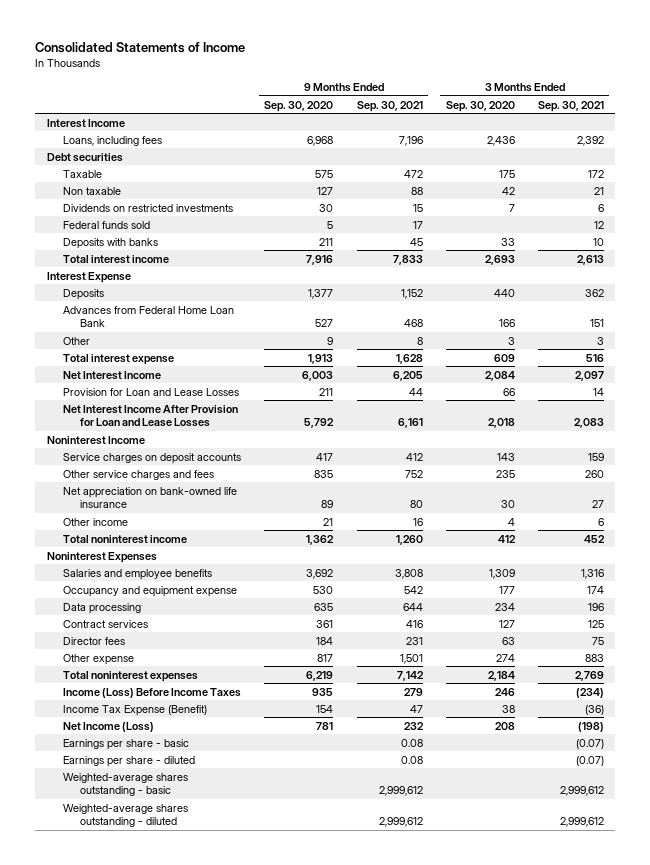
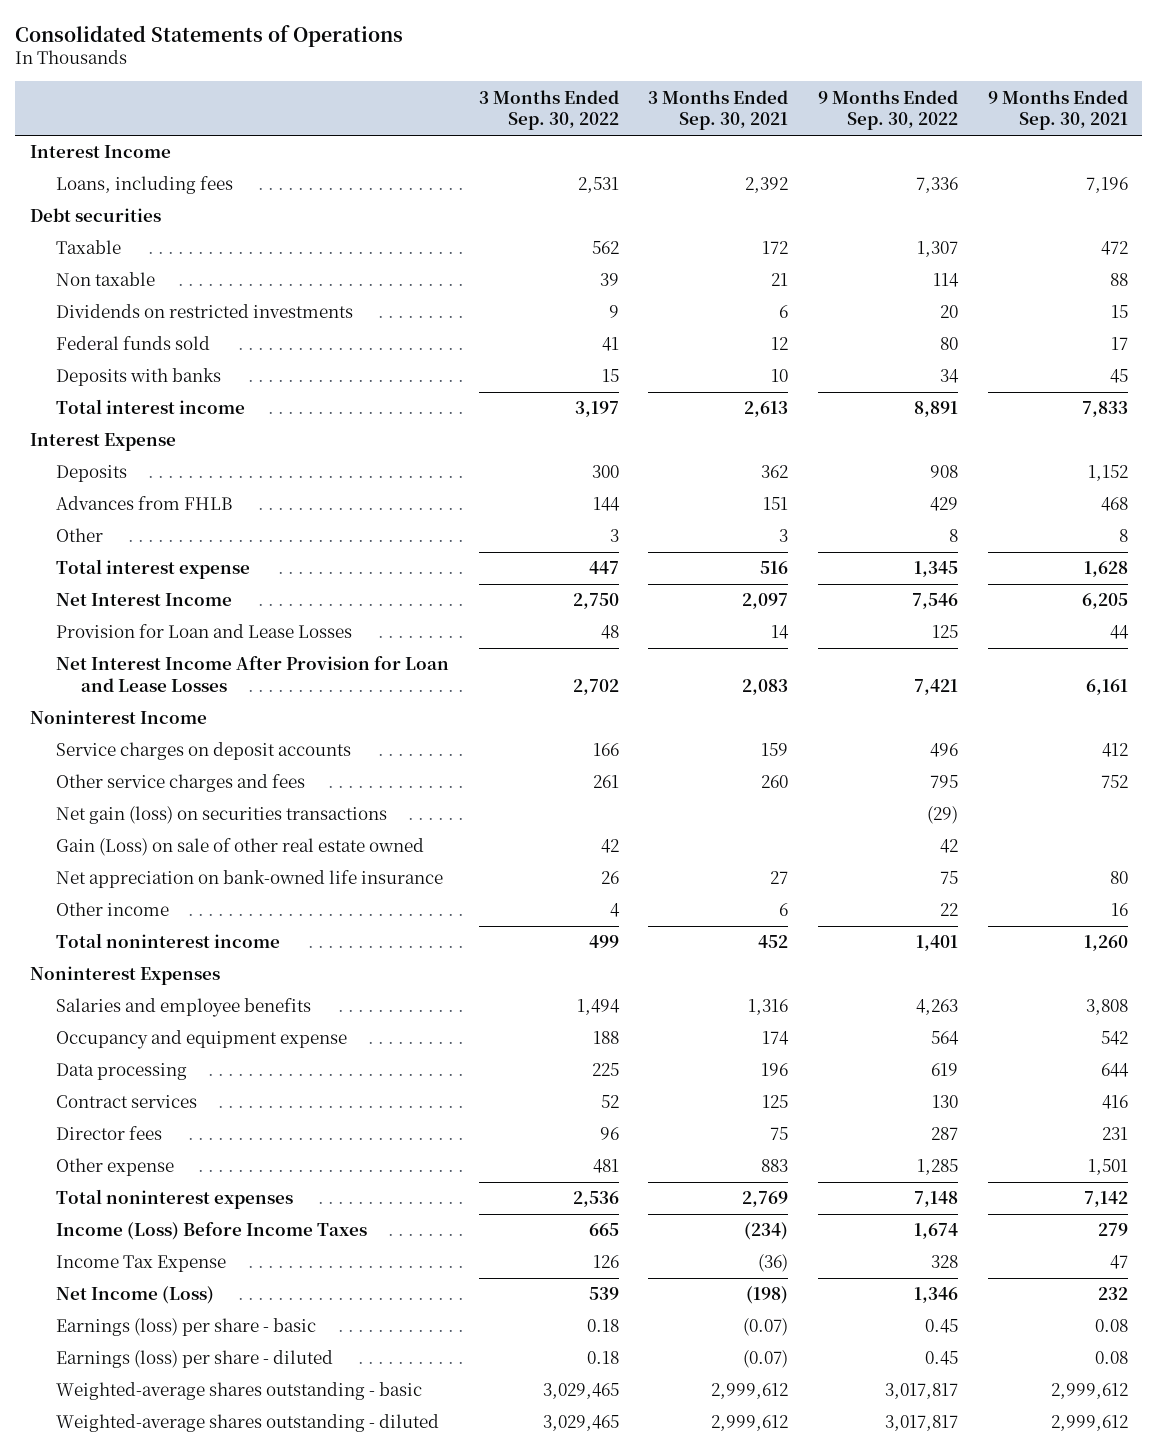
[35,42,246,54] Consolidated Statements of Income -> [15,24,404,47] Consolidated Statements of Operations
[264,100,334,112] Sep. 30, 2020 -> none
[445,100,515,112] Sep. 30, 2020 -> none
none -> [478,89,619,131] 3 Months Ended Sep. 30, 2022
none -> [817,89,958,131] 9 Months Ended Sep. 30, 2022
[63,305,235,327] Advances from Federal Home Loan Bank -> [55,496,232,511] Advances from FHLB
none -> [55,806,387,825] Net gain (loss) on securities transactions
none -> [55,838,424,857] Gain (Loss) on sale of other real estate owned
[63,704,208,716] Income Tax Expense (Benefit) -> [55,1255,226,1273] Income Tax Expense
[63,738,190,750] Earnings per share - basic -> [55,1318,316,1337] Earnings (loss) per share - basic
[63,755,196,767] Earnings per share - diluted -> [55,1350,333,1369] Earnings (loss) per share - diluted

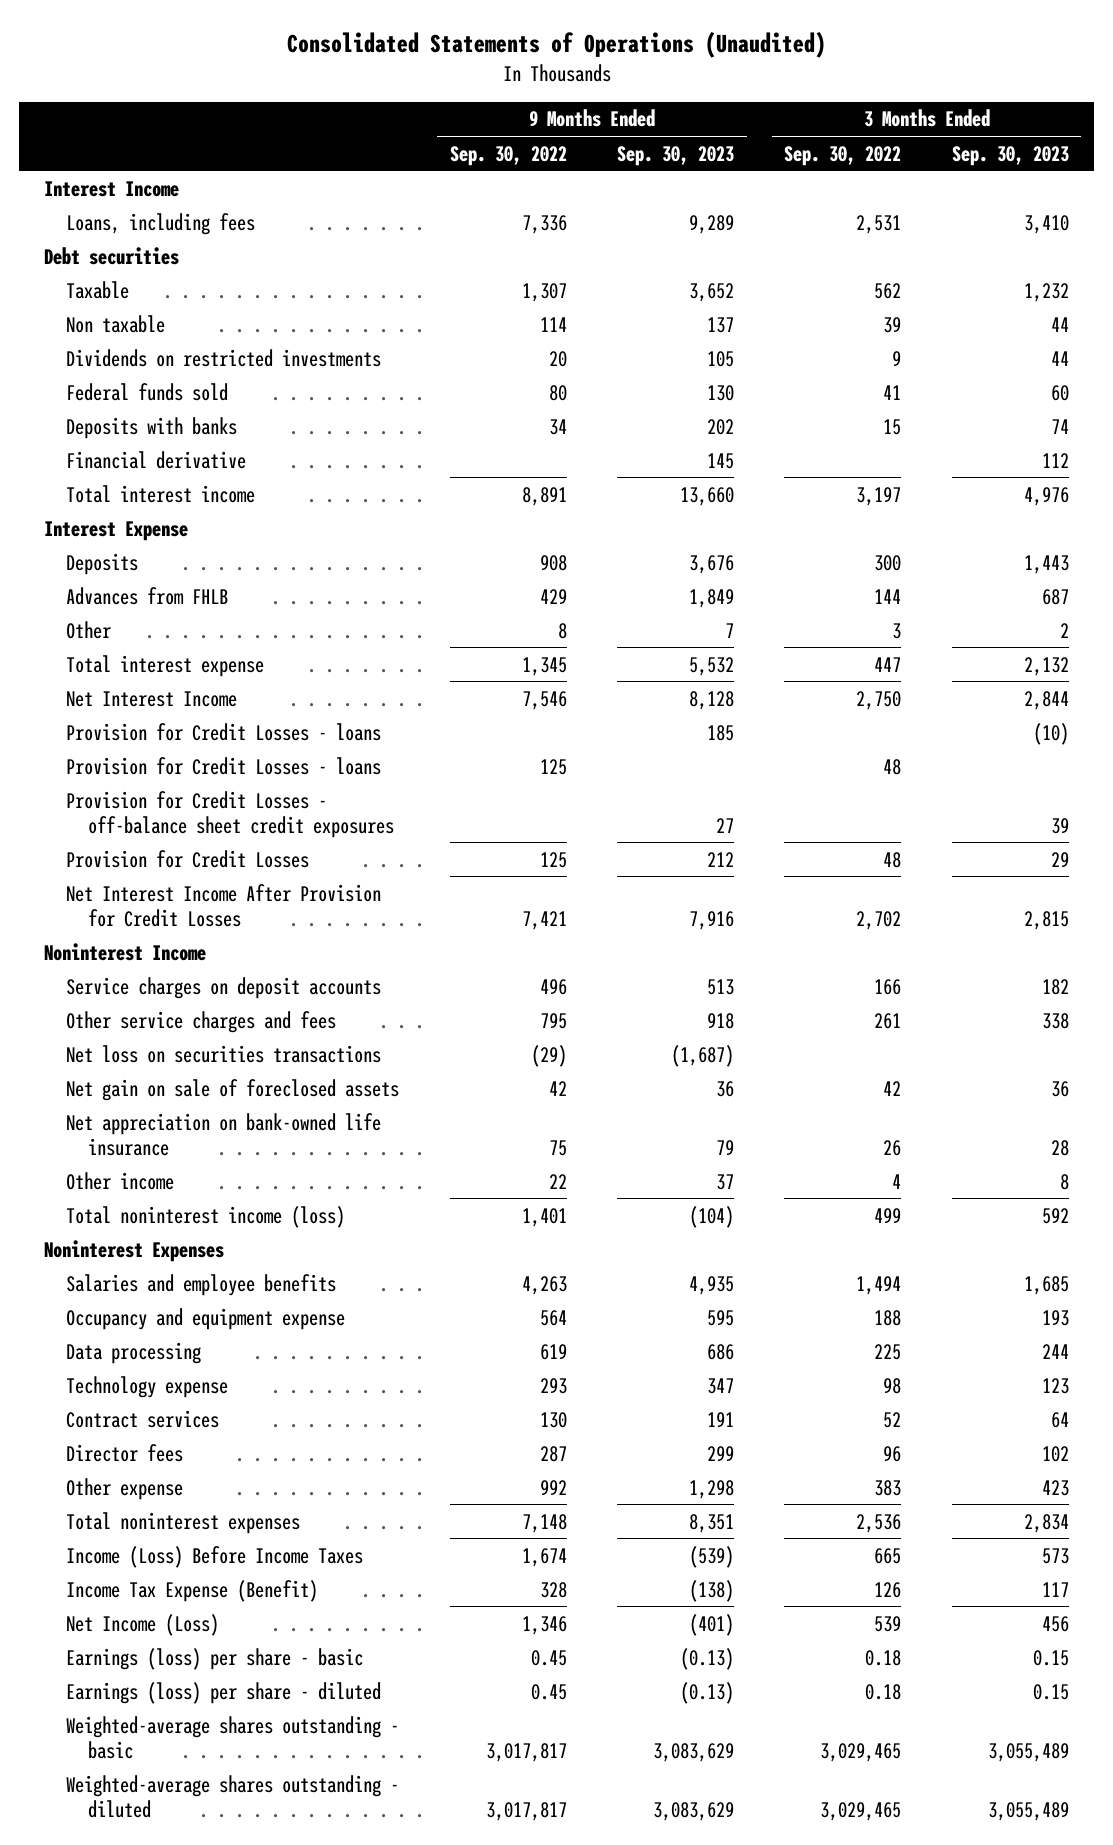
[15,24,404,47] Consolidated Statements of Operations -> [286,30,826,58] Consolidated Statements of Operations (Unaudited)
[648,89,789,131] 3 Months Ended Sep. 30, 2021 -> none
[987,89,1128,131] 9 Months Ended Sep. 30, 2021 -> none
none -> [616,145,734,166] Sep. 30, 2023
none -> [951,145,1069,166] Sep. 30, 2023
none -> [66,450,247,469] Financial derivative
none -> [66,722,382,741] Provision for Credit Losses - loans
[55,624,352,639] Provision for Loan and Lease Losses -> [66,756,382,775] Provision for Credit Losses - loans
none -> [66,790,395,838] Provision for Credit Losses - off-balance sheet credit exposures
none -> [66,849,310,868] Provision for Credit Losses
[55,656,449,693] Net Interest Income After Provision for Loan and Lease Losses -> [66,883,382,927] Net Interest Income After Provision for Credit Losses
[55,806,387,825] Net gain (loss) on securities transactions -> [66,1044,382,1063] Net loss on securities transactions
[55,838,424,857] Gain (Loss) on sale of other real estate owned -> [66,1078,400,1101] Net gain on sale of foreclosed assets
[55,933,280,949] Total noninterest income -> [66,1205,346,1228] Total noninterest income (loss)
none -> [66,1375,229,1398] Technology expense
[592,1159,619,1174] 481 -> [874,1479,902,1496] 383
[916,1159,958,1176] 1,285 -> [539,1479,567,1495] 992
[55,1255,226,1273] Income Tax Expense -> [66,1579,319,1602] Income Tax Expense (Benefit)

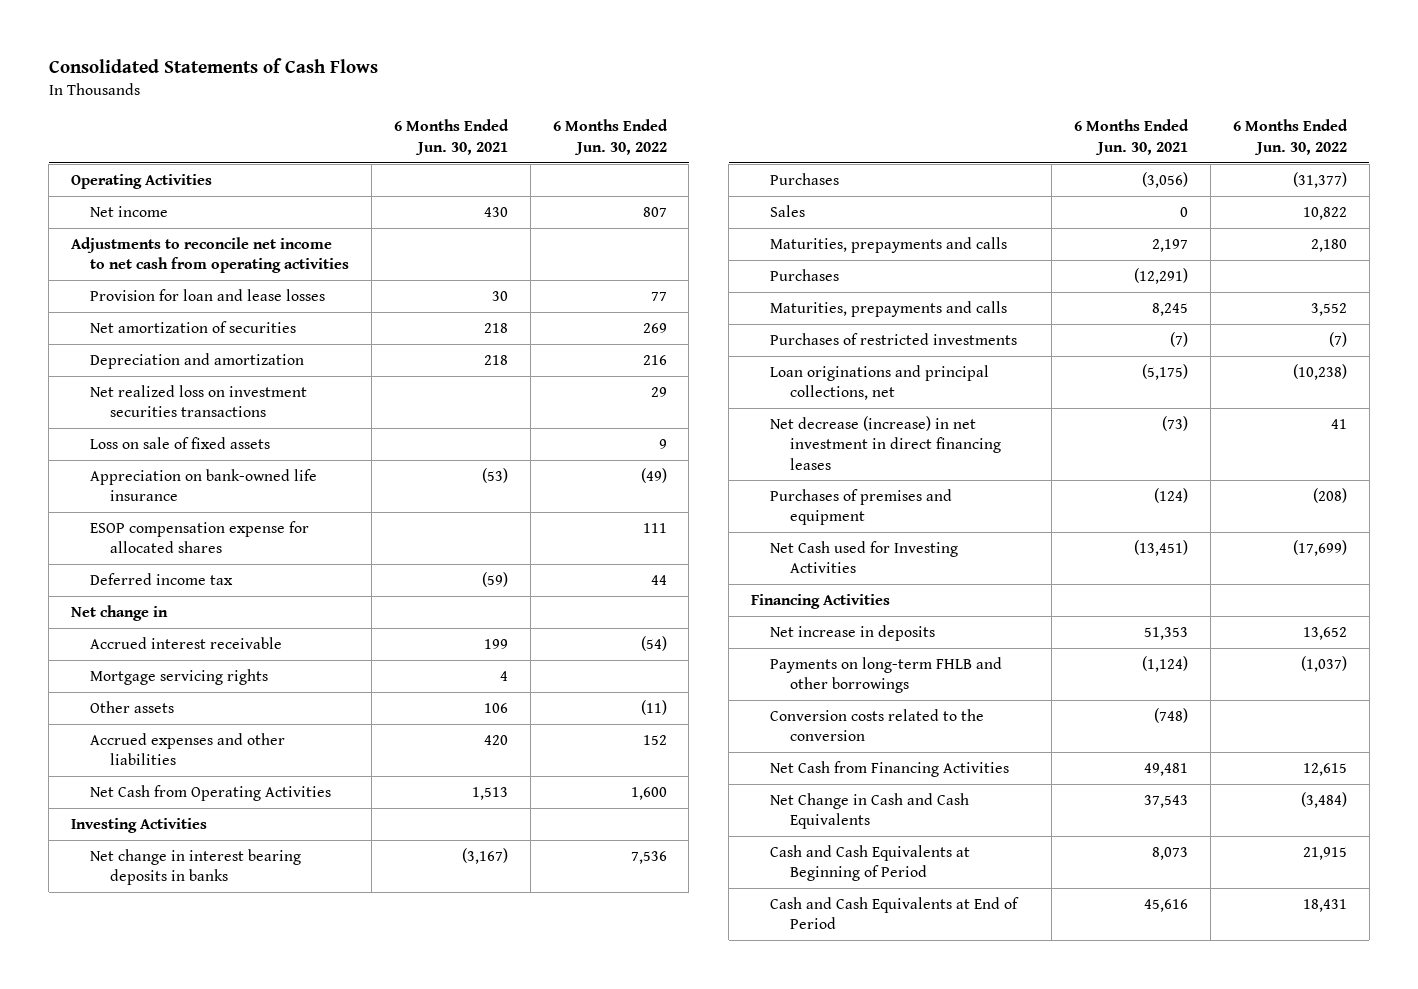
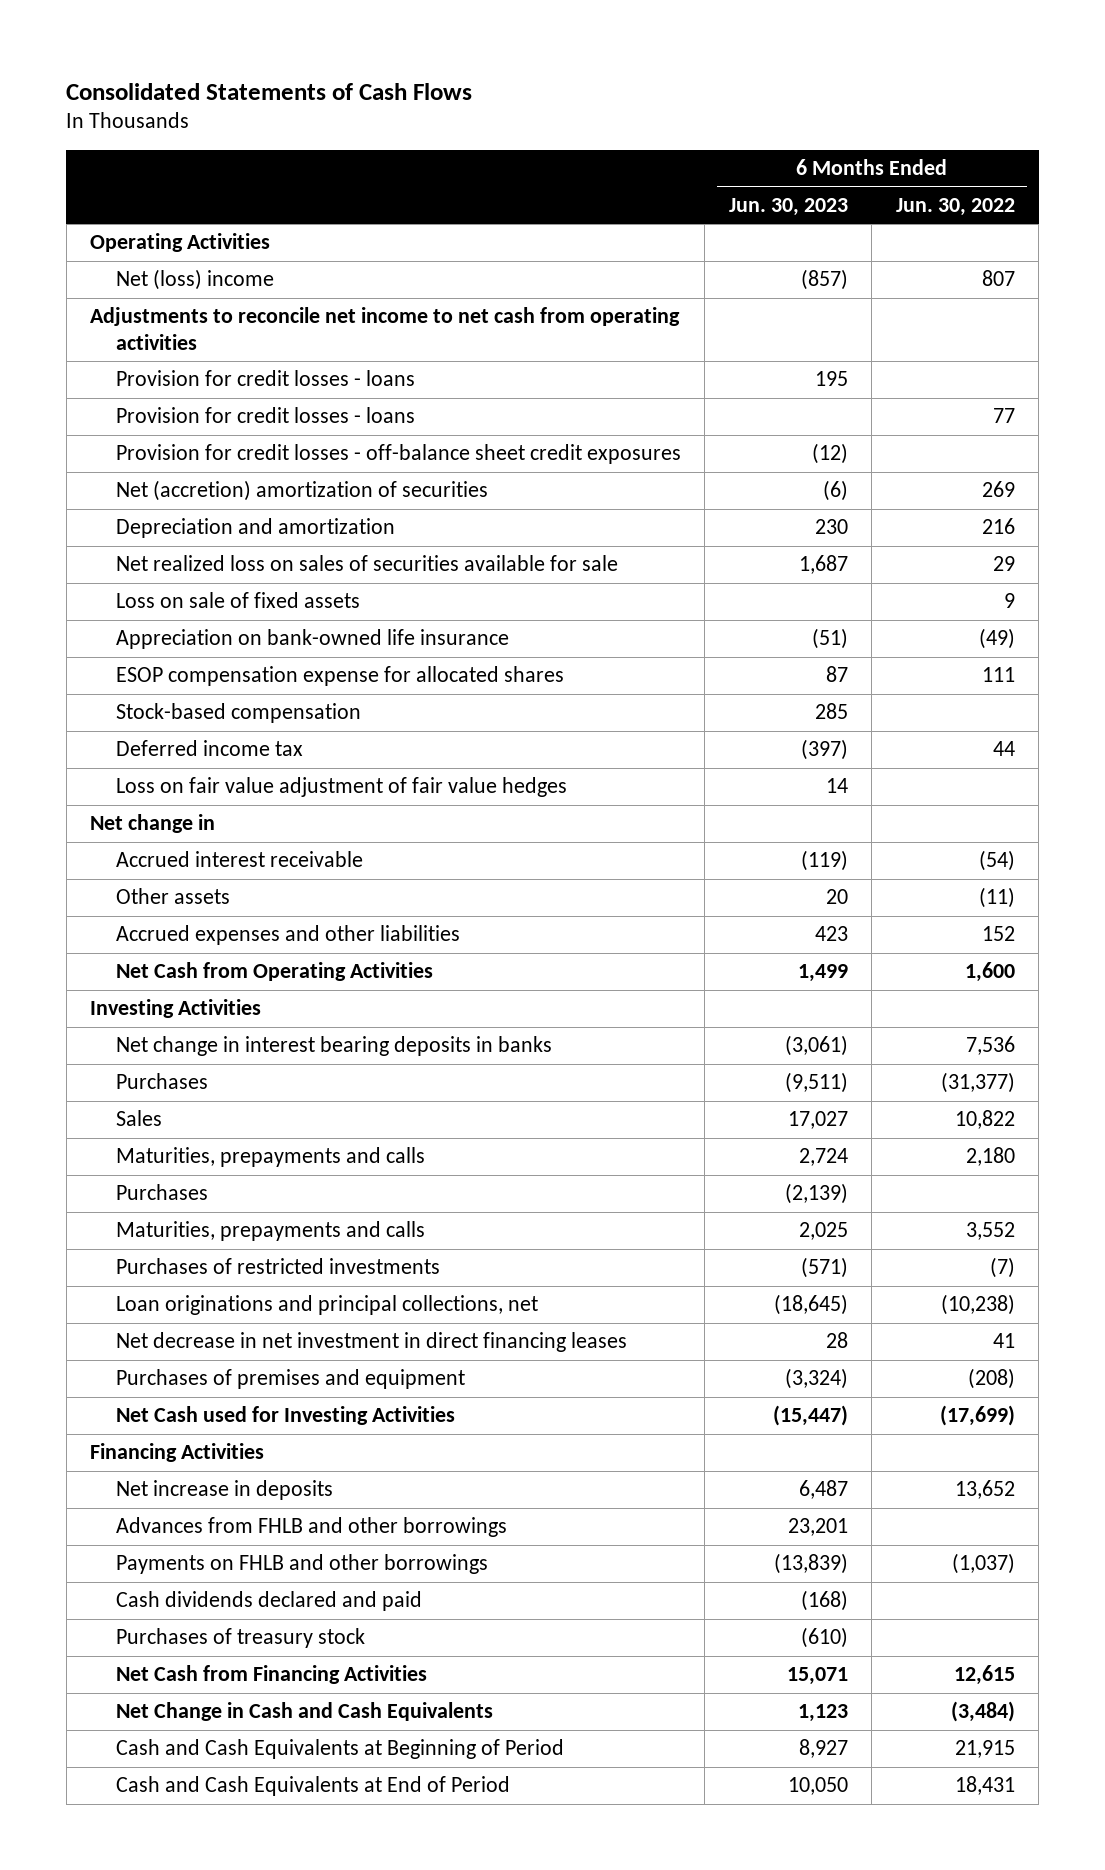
[393,119,509,155] 6 Months Ended Jun. 30, 2021 -> none
none -> [728,197,848,216] Jun. 30, 2023
[90,205,169,217] Net income -> [115,269,274,291] Net (loss) income
none -> [115,370,415,387] Provision for credit losses - loans
[90,288,326,301] Provision for loan and lease losses -> [115,407,415,424] Provision for credit losses - loans
none -> [115,444,681,465] Provision for credit losses - off-balance sheet credit exposures
[90,320,297,333] Net amortization of securities -> [115,480,488,502] Net (accretion) amortization of securities
[90,384,308,418] Net realized loss on investment securities transactions -> [115,555,618,572] Net realized loss on sales of securities available for sale
none -> [115,703,361,724] Stock-based compensation
none -> [115,777,567,798] Loss on fair value adjustment of fair value hedges
[90,668,269,685] Mortgage servicing rights -> none
[770,415,1001,470] Net decrease (increase) in net investment in direct financing leases -> [115,1332,627,1353] Net decrease in net investment in direct financing leases
[770,708,985,742] Conversion costs related to the conversion -> none
none -> [115,1517,507,1538] Advances from FHLB and other borrowings
[770,656,1003,694] Payments on long-term FHLB and other borrowings -> [115,1554,488,1575] Payments on FHLB and other borrowings
none -> [115,1591,422,1612] Cash dividends declared and paid
none -> [115,1628,365,1649] Purchases of treasury stock

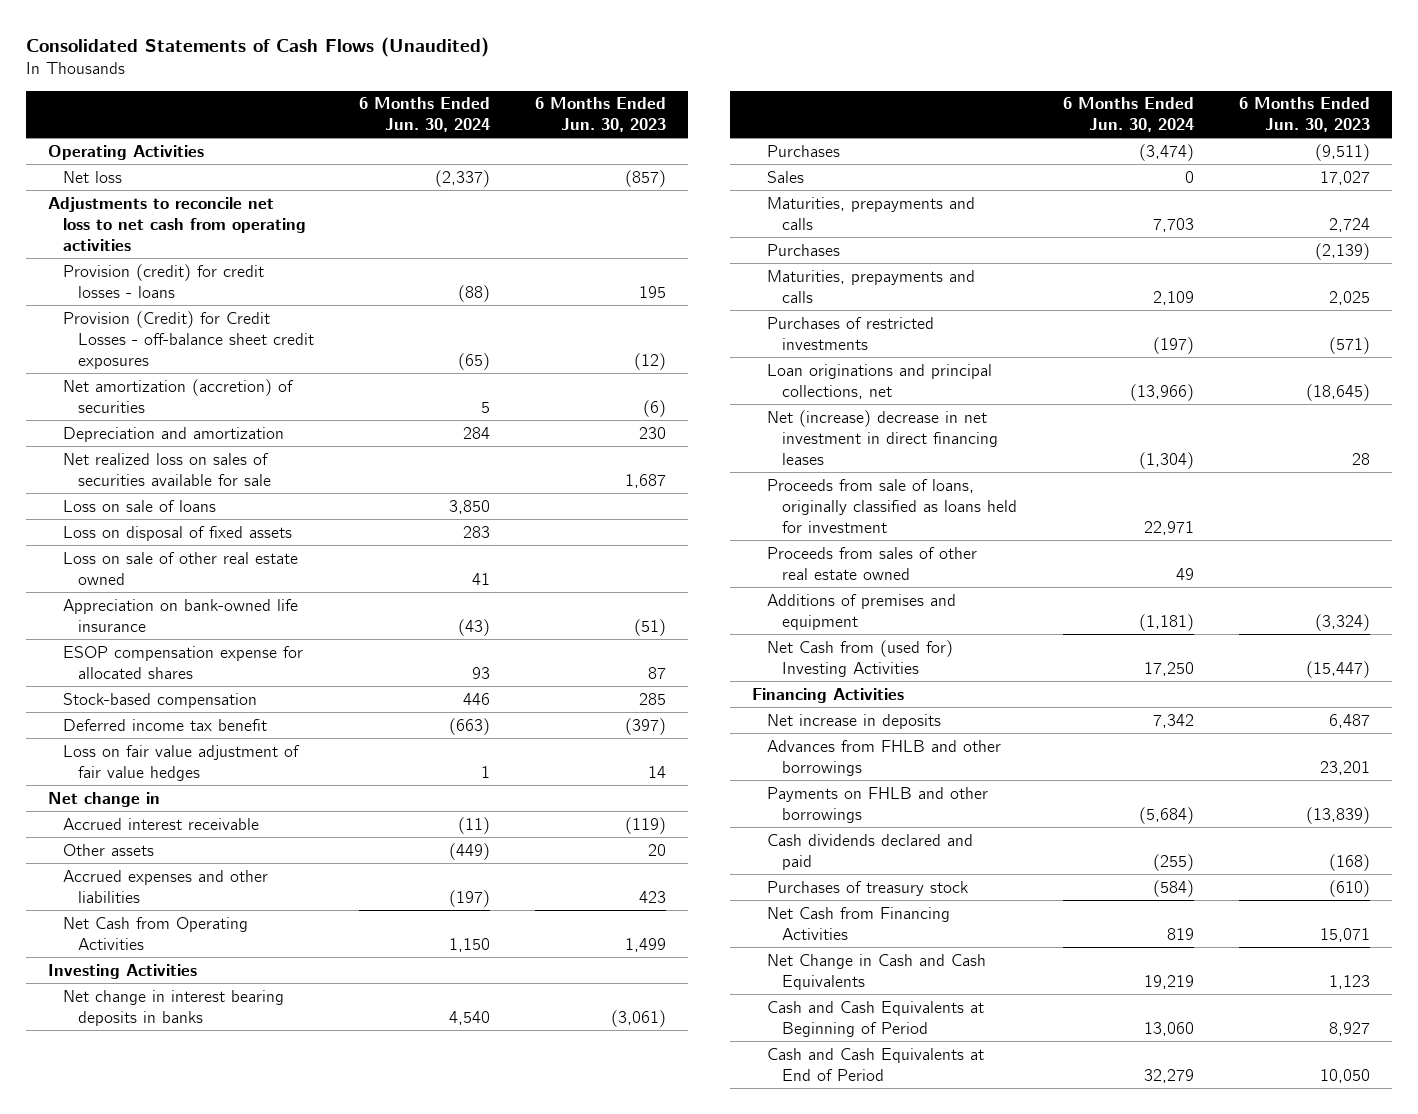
[66,82,473,100] Consolidated Statements of Cash Flows -> [25,36,489,57] Consolidated Statements of Cash Flows (Unaudited)
[895,197,1015,216] Jun. 30, 2022 -> none
none -> [358,97,490,133] 6 Months Ended Jun. 30, 2024
[115,407,415,424] Provision for credit losses - loans -> none
[115,269,274,291] Net (loss) income -> [63,170,123,183] Net loss
[90,307,681,350] Adjustments to reconcile net income to net cash from operating activities -> [48,196,307,251] Adjustments to reconcile net loss to net cash from operating activities
[115,370,415,387] Provision for credit losses - loans -> [63,263,265,298] Provision (credit) for credit losses - loans
[115,444,681,465] Provision for credit losses - off-balance sheet credit exposures -> [63,310,315,369] Provision (Credit) for Credit Losses - off-balance sheet credit exposures
[115,480,488,502] Net (accretion) amortization of securities -> [63,378,295,413] Net amortization (accretion) of securities
none -> [63,499,217,512] Loss on sale of loans
[115,592,360,609] Loss on sale of fixed assets -> [63,525,293,541] Loss on disposal of fixed assets
none -> [63,551,299,585] Loss on sale of other real estate owned
[115,740,303,757] Deferred income tax -> [63,718,268,731] Deferred income tax benefit
[115,1332,627,1353] Net decrease in net investment in direct financing leases -> [767,409,998,465] Net (increase) decrease in net investment in direct financing leases
none -> [767,478,1017,533] Proceeds from sale of loans, originally classified as loans held for investment
none -> [767,546,978,580] Proceeds from sales of other real estate owned
[115,1369,465,1390] Purchases of premises and equipment -> [767,593,957,630] Additions of premises and equipment
[115,1406,455,1426] Net Cash used for Investing Activities -> [767,639,954,677] Net Cash from (used for) Investing Activities

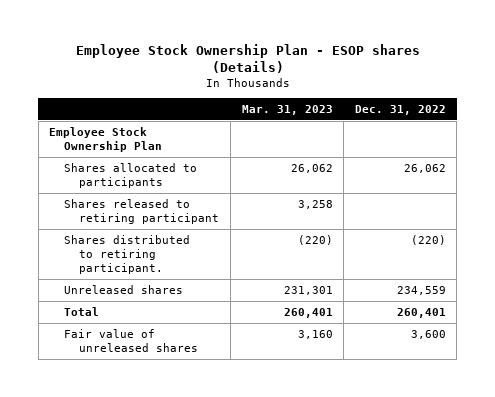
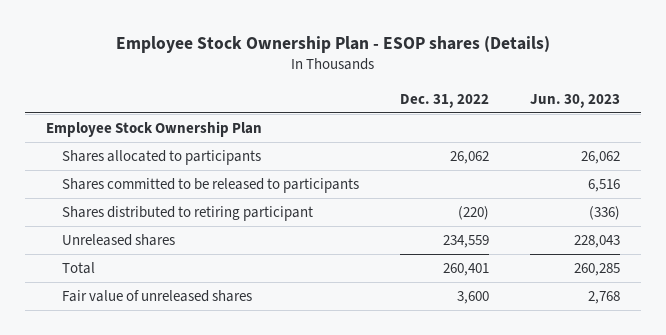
[241,105,333,116] Mar. 31, 2023 -> none
none -> [530,93,621,108] Jun. 30, 2023
[64,198,220,224] Shares released to retiring participant -> [61,178,359,194] Shares committed to be released to participants
[64,234,191,274] Shares distributed to retiring participant. -> [61,206,313,222] Shares distributed to retiring participant

